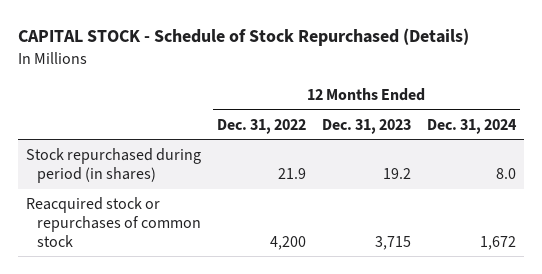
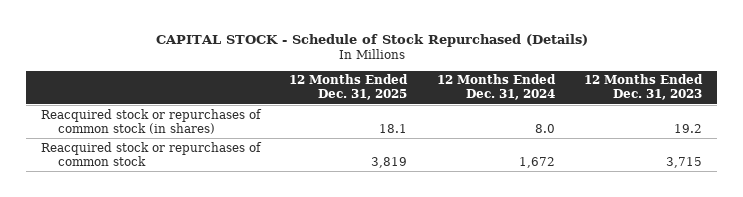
[216,118,306,134] Dec. 31, 2022 -> none
none -> [289,74,409,101] 12 Months Ended Dec. 31, 2025
[25,148,201,183] Stock repurchased during period (in shares) -> [40,108,262,134] Reacquired stock or repurchases of common stock (in shares)

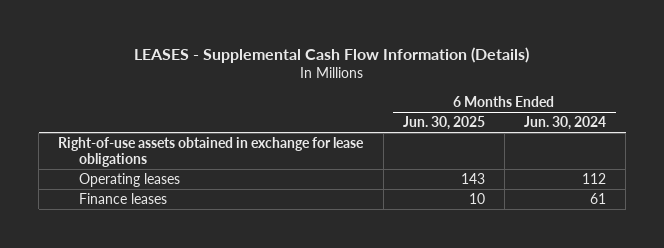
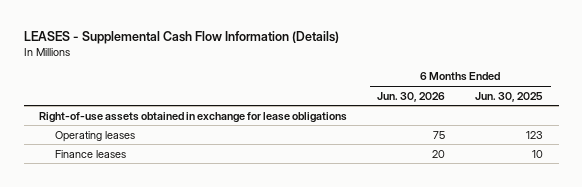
[524,115,607,130] Jun. 30, 2024 -> none
none -> [377,91,446,102] Jun. 30, 2026
[460,172,485,184] 143 -> [526,130,544,139] 123

